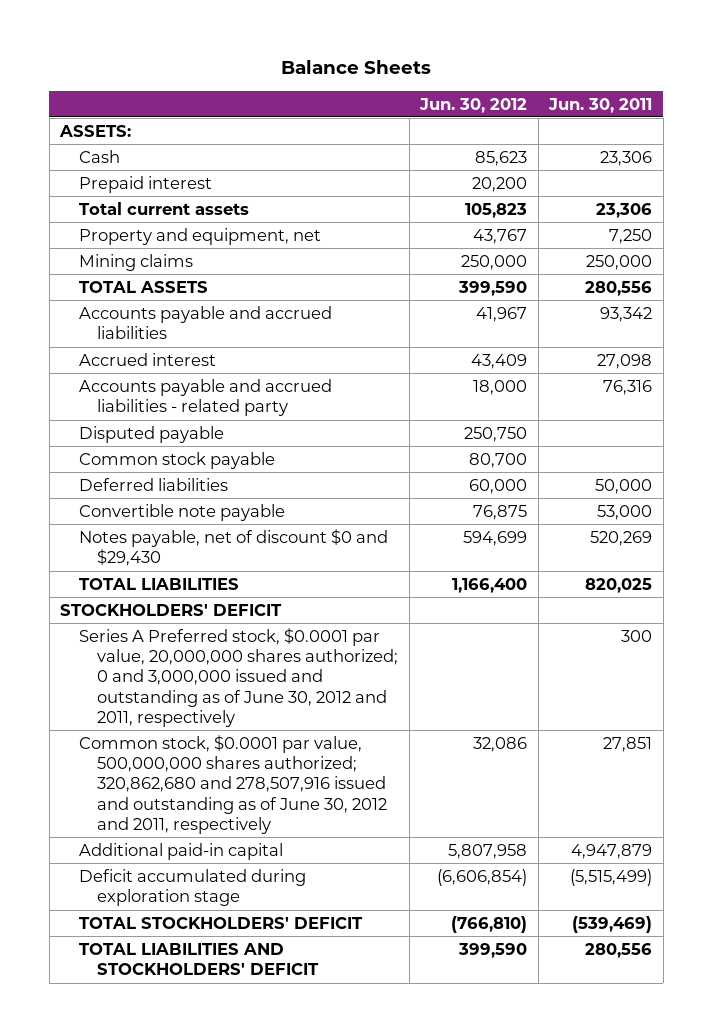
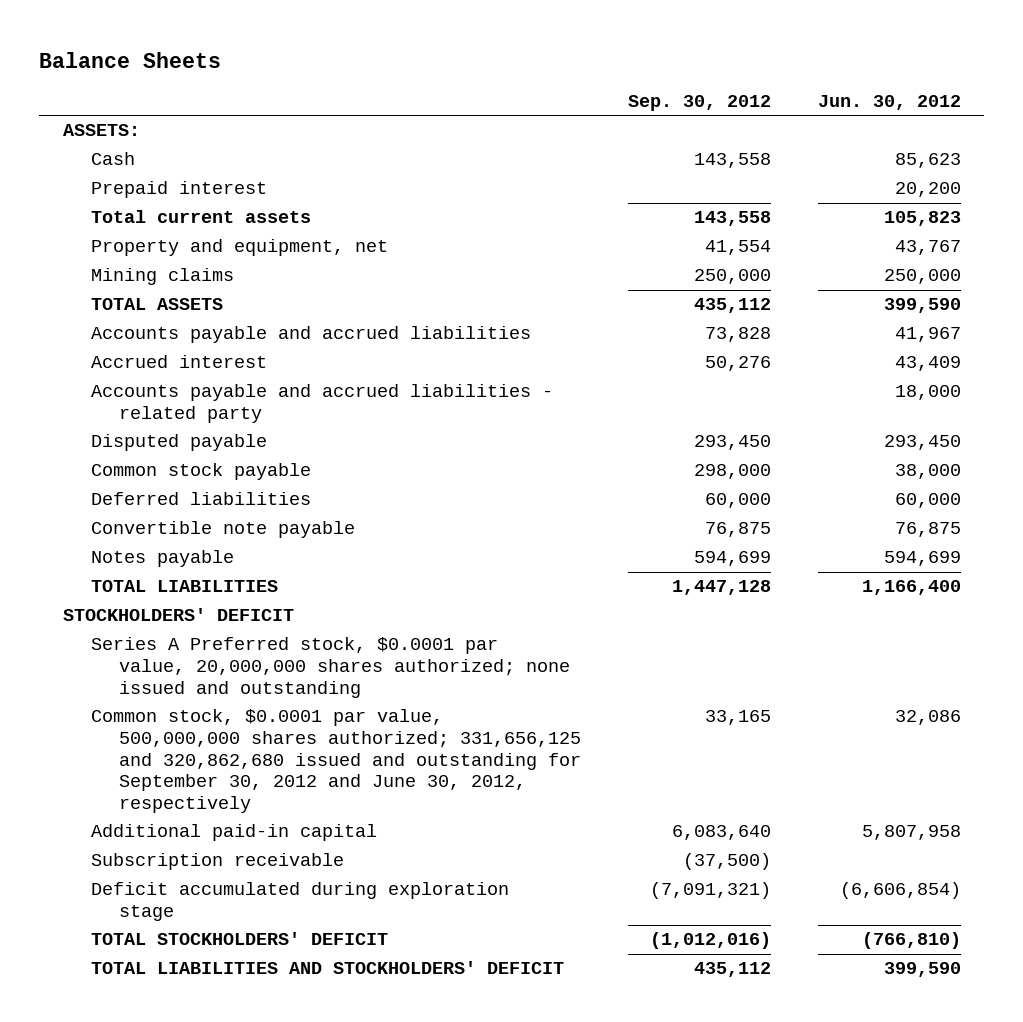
[548,97,653,113] Jun. 30, 2011 -> none
none -> [627,94,771,111] Sep. 30, 2012
[464,426,528,442] 250,750 -> [883,435,961,451] 293,450
[469,452,528,468] 80,700 -> [894,464,961,480] 38,000
[78,528,388,567] Notes payable, net of discount $0 and $29,430 -> [90,550,234,568] Notes payable
[78,627,399,727] Series A Preferred stock, $0.0001 par value, 20,000,000 shares authorized; 0 and 3,000,000 issued and outstanding as of June 30, 2012 and 2011, respectively -> [90,637,571,698] Series A Preferred stock, $0.0001 par value, 20,000,000 shares authorized; none issued and outstanding
[78,734,388,834] Common stock, $0.0001 par value, 500,000,000 shares authorized; 320,862,680 and 278,507,916 issued and outstanding as of June 30, 2012 and 2011, respectively -> [90,709,582,813] Common stock, $0.0001 par value, 500,000,000 shares authorized; 331,656,125 and 320,862,680 issued and outstanding for September 30, 2012 and June 30, 2012, respectively
none -> [90,853,344,871] Subscription receivable

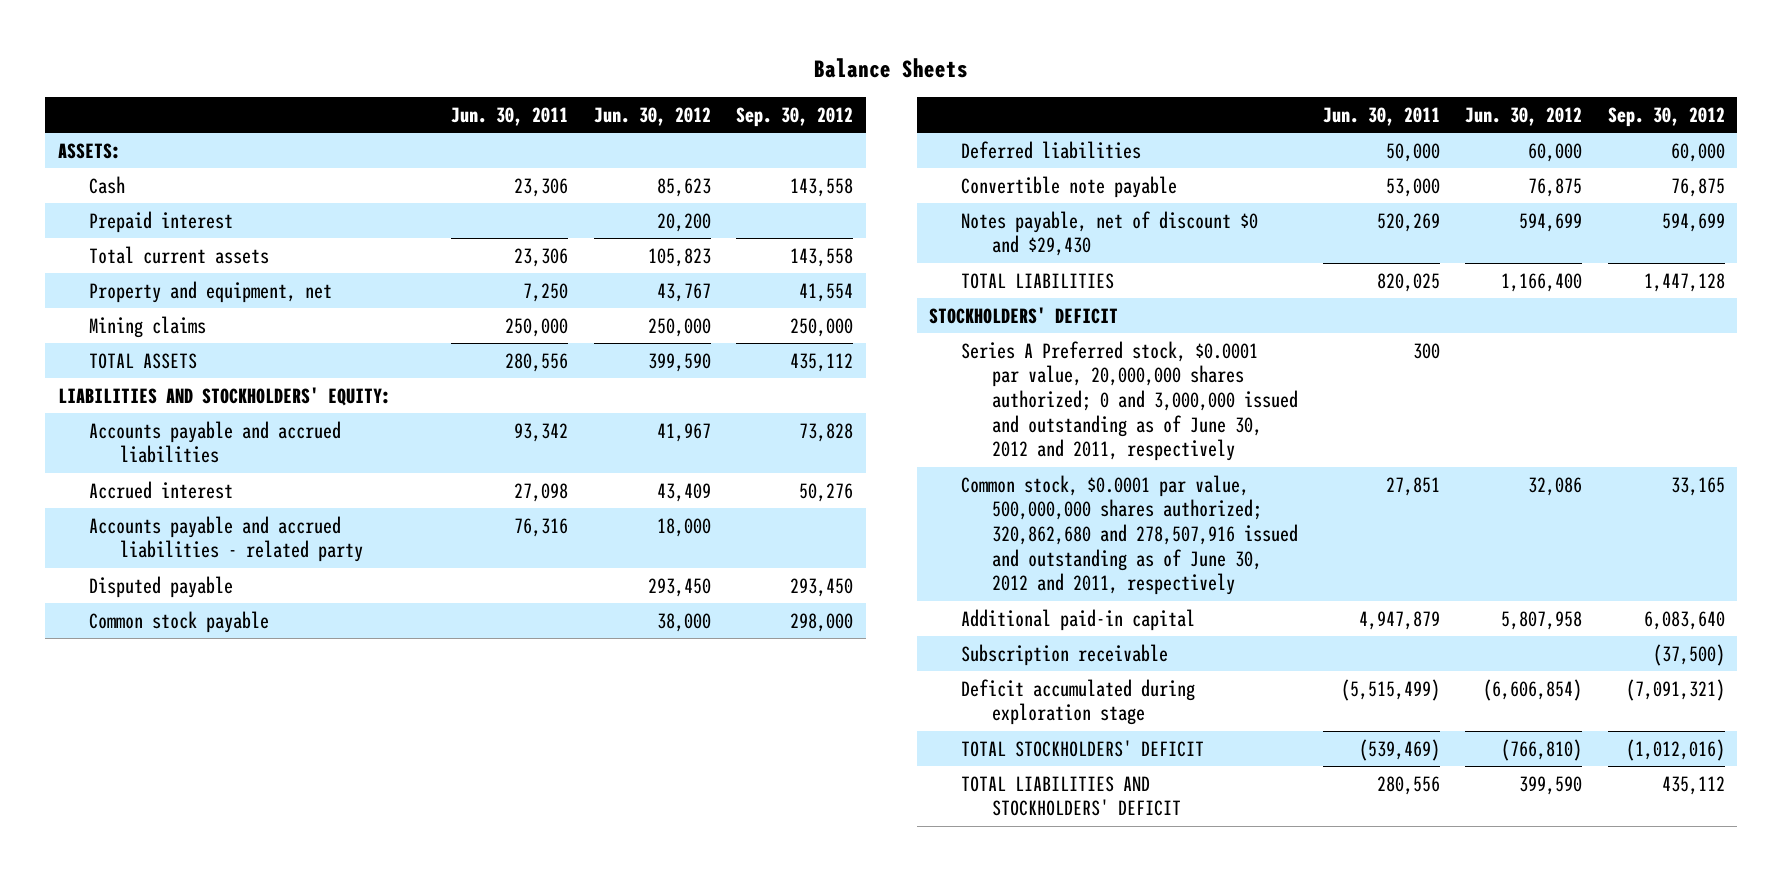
none -> [451,107,569,127] Jun. 30, 2011
none -> [57,386,391,406] LIABILITIES AND STOCKHOLDERS' EQUITY:
[90,550,234,568] Notes payable -> [960,210,1258,257] Notes payable, net of discount $0 and $29,430
[90,637,571,698] Series A Preferred stock, $0.0001 par value, 20,000,000 shares authorized; none issued and outstanding -> [960,340,1298,462] Series A Preferred stock, $0.0001 par value, 20,000,000 shares authorized; 0 and 3,000,000 issued and outstanding as of June 30, 2012 and 2011, respectively
[90,709,582,813] Common stock, $0.0001 par value, 500,000,000 shares authorized; 331,656,125 and 320,862,680 issued and outstanding for September 30, 2012 and June 30, 2012, respectively -> [960,474,1298,596] Common stock, $0.0001 par value, 500,000,000 shares authorized; 320,862,680 and 278,507,916 issued and outstanding as of June 30, 2012 and 2011, respectively

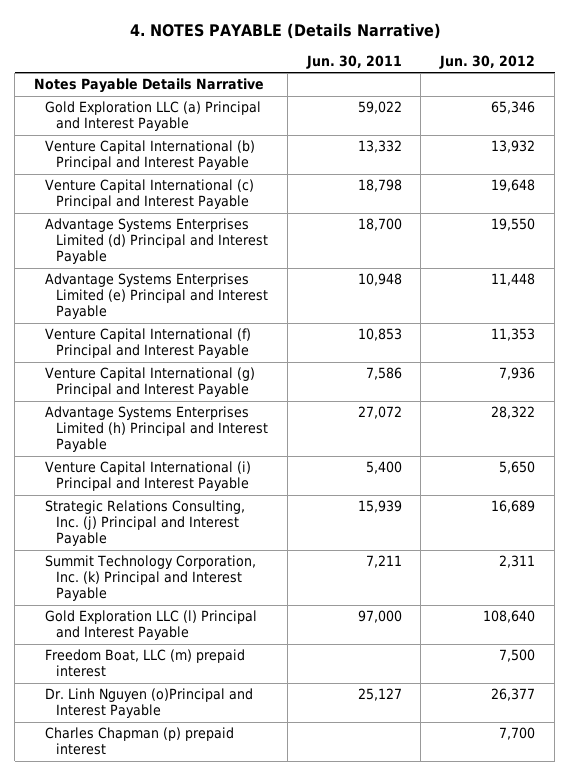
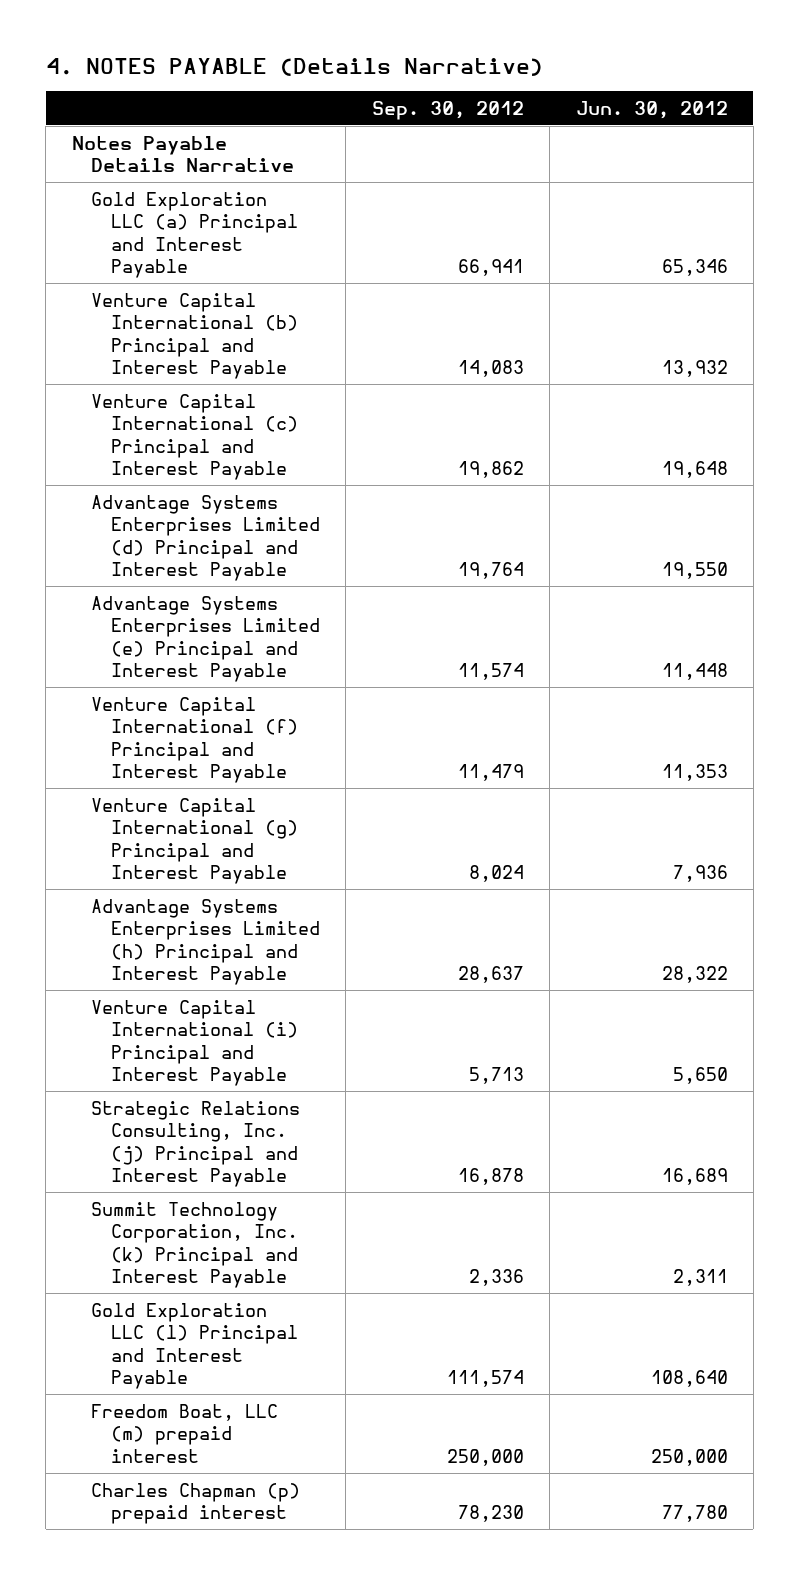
[305,54,402,69] Jun. 30, 2011 -> none
none -> [371,100,524,120] Sep. 30, 2012
[44,688,253,719] Dr. Linh Nguyen (o)Principal and Interest Payable -> none
[499,649,536,663] 7,500 -> [650,1448,728,1466] 250,000
[499,727,536,741] 7,700 -> [661,1505,728,1523] 77,780

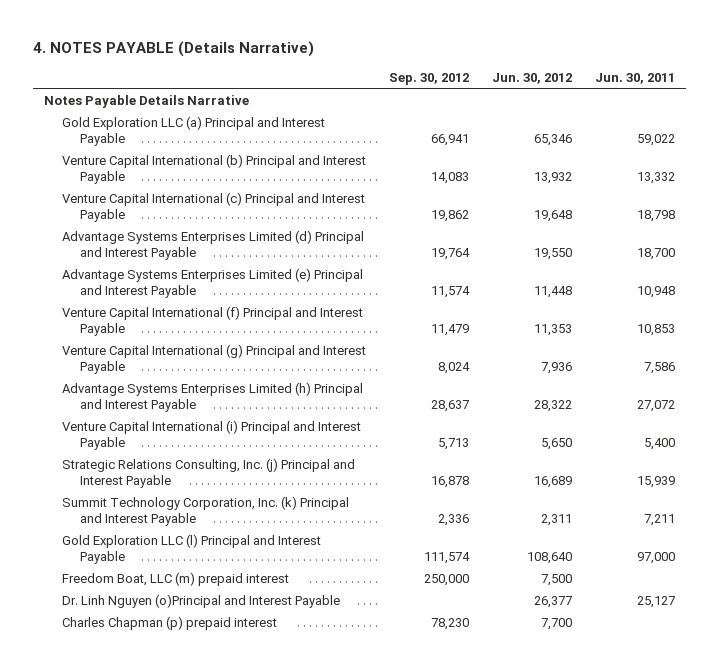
none -> [594,72,675,84] Jun. 30, 2011
[650,1448,728,1466] 250,000 -> [540,573,572,586] 7,500
none -> [62,593,341,608] Dr. Linh Nguyen (o)Principal and Interest Payable
[661,1505,728,1523] 77,780 -> [540,617,572,630] 7,700

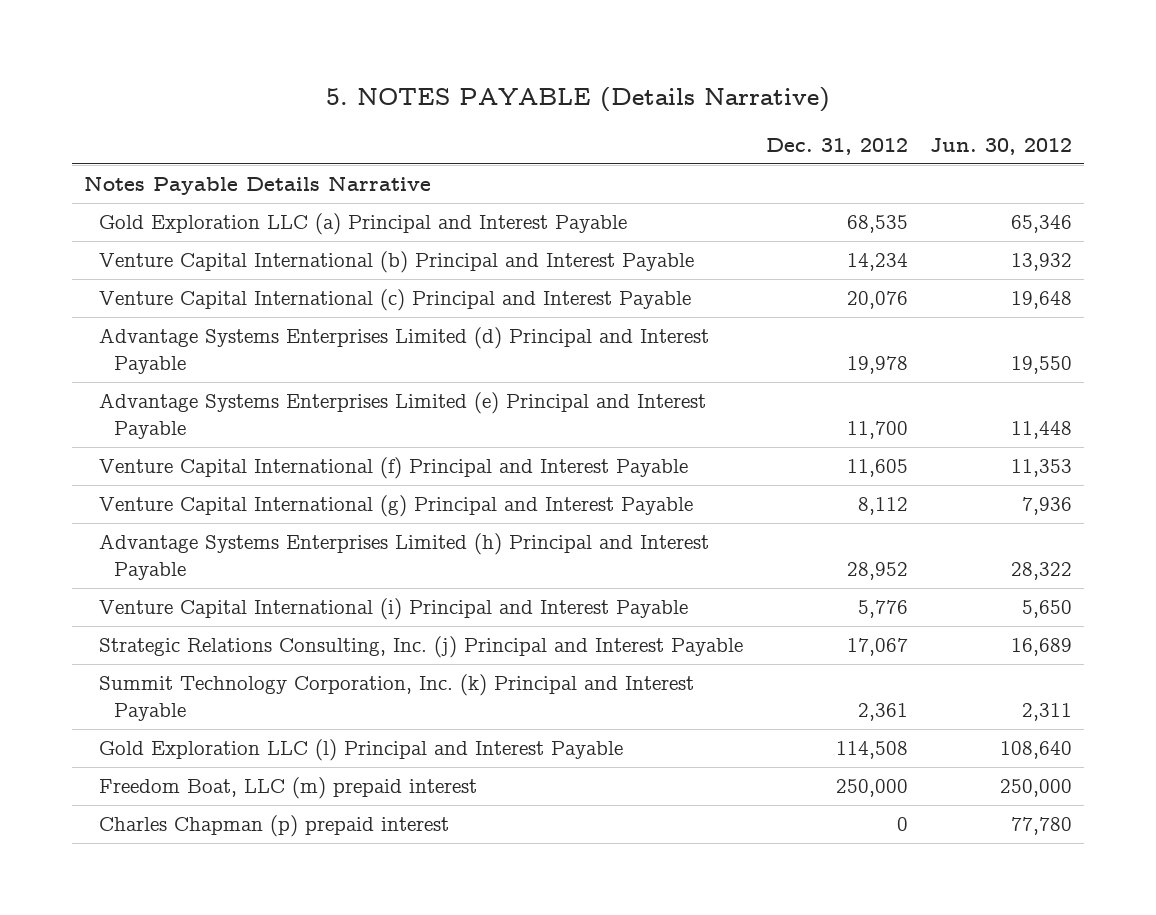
[32,41,314,58] 4. NOTES PAYABLE (Details Narrative) -> [325,86,830,112] 5. NOTES PAYABLE (Details Narrative)
[389,72,470,85] Sep. 30, 2012 -> none
[594,72,675,84] Jun. 30, 2011 -> none
none -> [765,137,908,155] Dec. 31, 2012
[62,593,341,608] Dr. Linh Nguyen (o)Principal and Interest Payable -> none
[540,573,572,586] 7,500 -> [1000,779,1073,798] 250,000
[540,617,572,630] 7,700 -> [1011,817,1073,836] 77,780

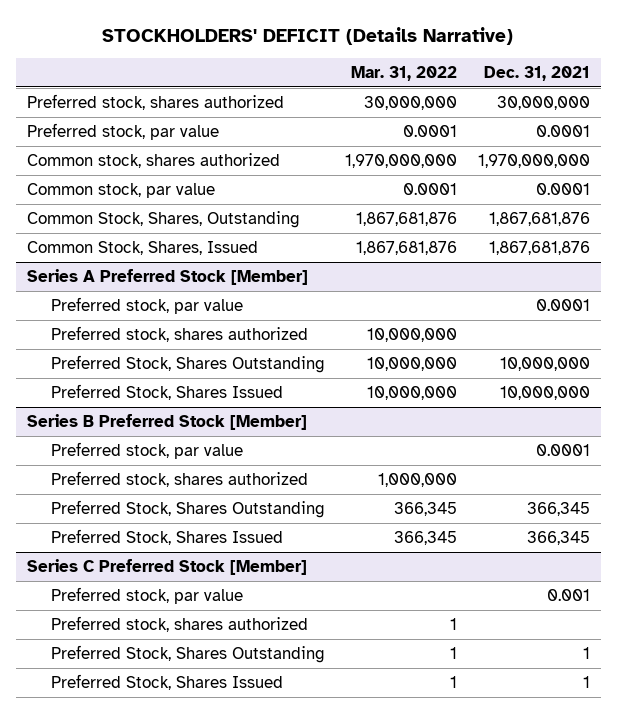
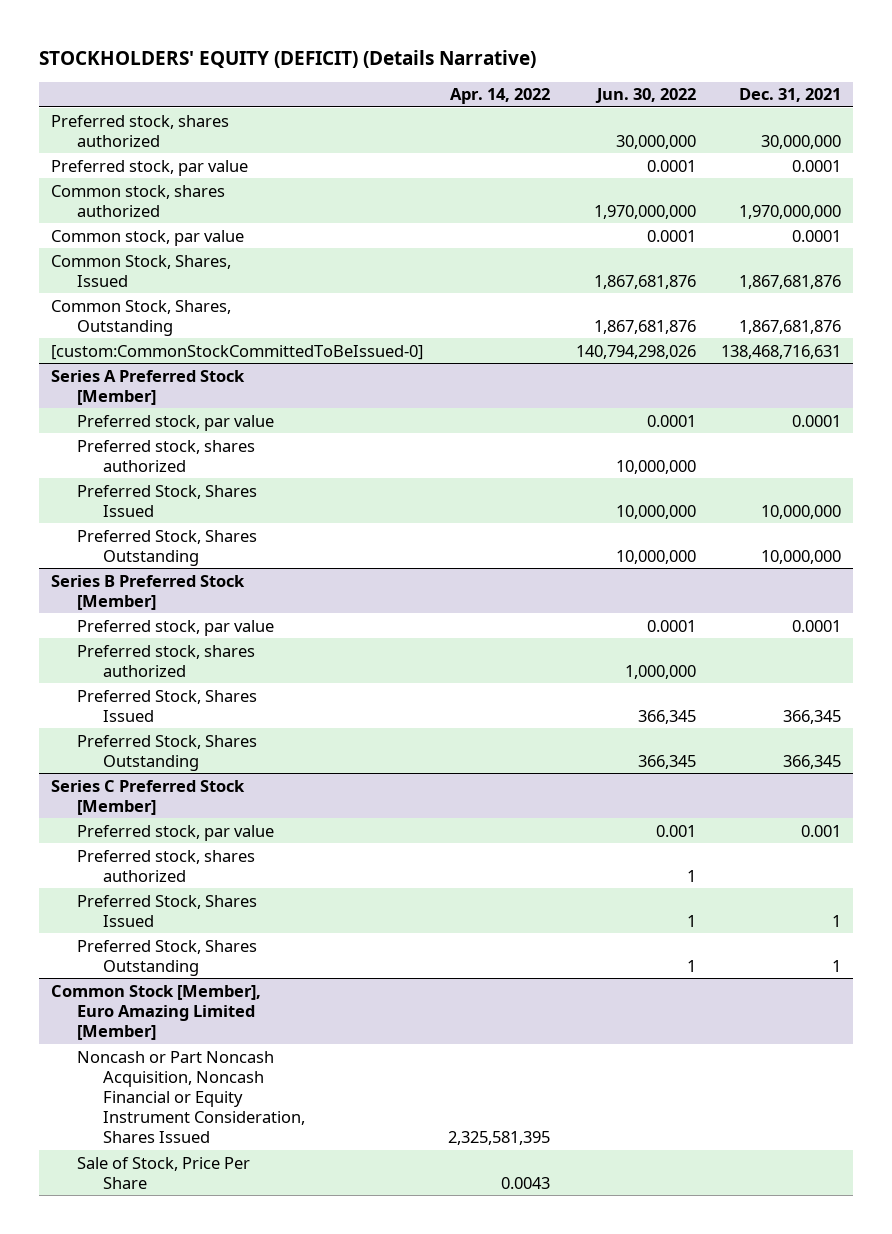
[102,26,514,45] STOCKHOLDERS' DEFICIT (Details Narrative) -> [38,49,536,68] STOCKHOLDERS' EQUITY (DEFICIT) (Details Narrative)
[351,65,458,81] Mar. 31, 2022 -> none
none -> [450,88,551,105] Apr. 14, 2022
none -> [594,88,696,104] Jun. 30, 2022
[26,210,300,228] Common Stock, Shares, Outstanding -> [51,299,232,336] Common Stock, Shares, Outstanding
none -> [51,344,424,360] [custom:CommonStockCommittedToBeIssued-0]
[50,354,325,373] Preferred Stock, Shares Outstanding -> [77,529,258,566] Preferred Stock, Shares Outstanding
[50,499,325,518] Preferred Stock, Shares Outstanding -> [77,734,258,771] Preferred Stock, Shares Outstanding
[50,644,325,663] Preferred Stock, Shares Outstanding -> [77,939,258,976] Preferred Stock, Shares Outstanding
none -> [51,984,262,1041] Common Stock [Member], Euro Amazing Limited [Member]
none -> [77,1050,305,1144] Noncash or Part Noncash Acquisition, Noncash Financial or Equity Instrument Consideration, Shares Issued
none -> [77,1156,251,1189] Sale of Stock, Price Per Share

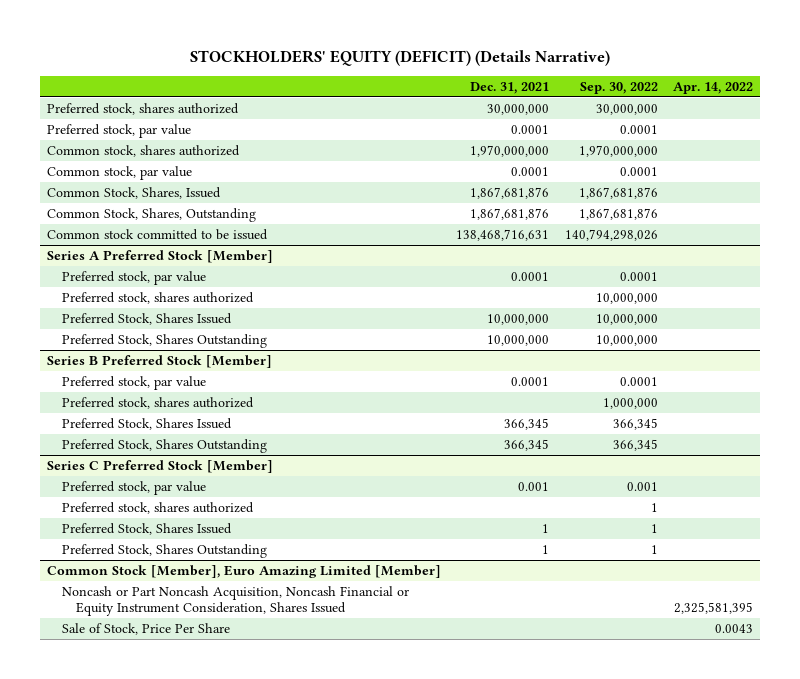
[594,88,696,104] Jun. 30, 2022 -> none
none -> [579,82,658,95] Sep. 30, 2022
[51,344,424,360] [custom:CommonStockCommittedToBeIssued-0] -> [47,228,269,240] Common stock committed to be issued

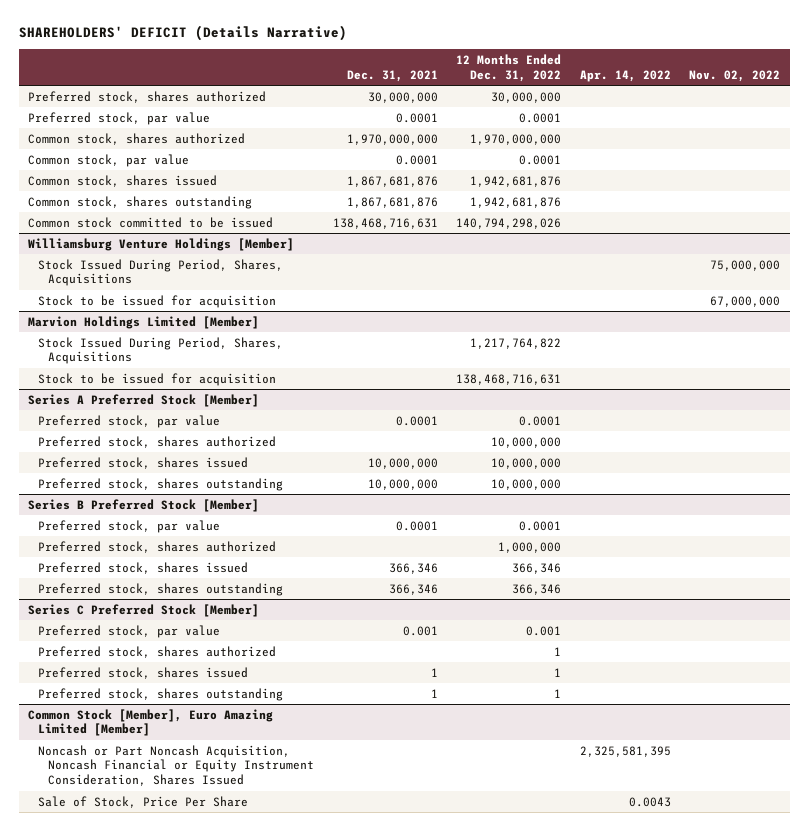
[190,49,611,66] STOCKHOLDERS' EQUITY (DEFICIT) (Details Narrative) -> [18,25,347,42] SHAREHOLDERS' DEFICIT (Details Narrative)
[579,82,658,95] Sep. 30, 2022 -> none
none -> [456,53,562,82] 12 Months Ended Dec. 31, 2022
none -> [689,69,781,82] Nov. 02, 2022
[47,186,222,199] Common Stock, Shares, Issued -> [28,174,218,187] Common stock, shares issued
[47,207,257,222] Common Stock, Shares, Outstanding -> [28,195,253,209] Common stock, shares outstanding
none -> [28,237,295,251] Williamsburg Venture Holdings [Member]
none -> [38,258,284,287] Stock Issued During Period, Shares, Acquisitions
none -> [38,294,277,308] Stock to be issued for acquisition
none -> [28,315,260,329] Marvion Holdings Limited [Member]
none -> [38,336,284,365] Stock Issued During Period, Shares, Acquisitions
none -> [38,372,277,386] Stock to be issued for acquisition
[61,312,232,325] Preferred Stock, Shares Issued -> [38,456,249,469] Preferred stock, shares issued
[61,333,267,348] Preferred Stock, Shares Outstanding -> [38,477,284,491] Preferred stock, shares outstanding
[61,417,232,430] Preferred Stock, Shares Issued -> [38,561,249,574] Preferred stock, shares issued
[504,417,550,430] 366,345 -> [388,562,438,574] 366,346
[61,438,267,453] Preferred Stock, Shares Outstanding -> [38,582,284,596] Preferred stock, shares outstanding
[504,438,550,451] 366,345 -> [388,583,438,595] 366,346
[61,522,232,535] Preferred Stock, Shares Issued -> [38,666,249,679] Preferred stock, shares issued
[61,543,267,558] Preferred Stock, Shares Outstanding -> [38,687,284,701] Preferred stock, shares outstanding

